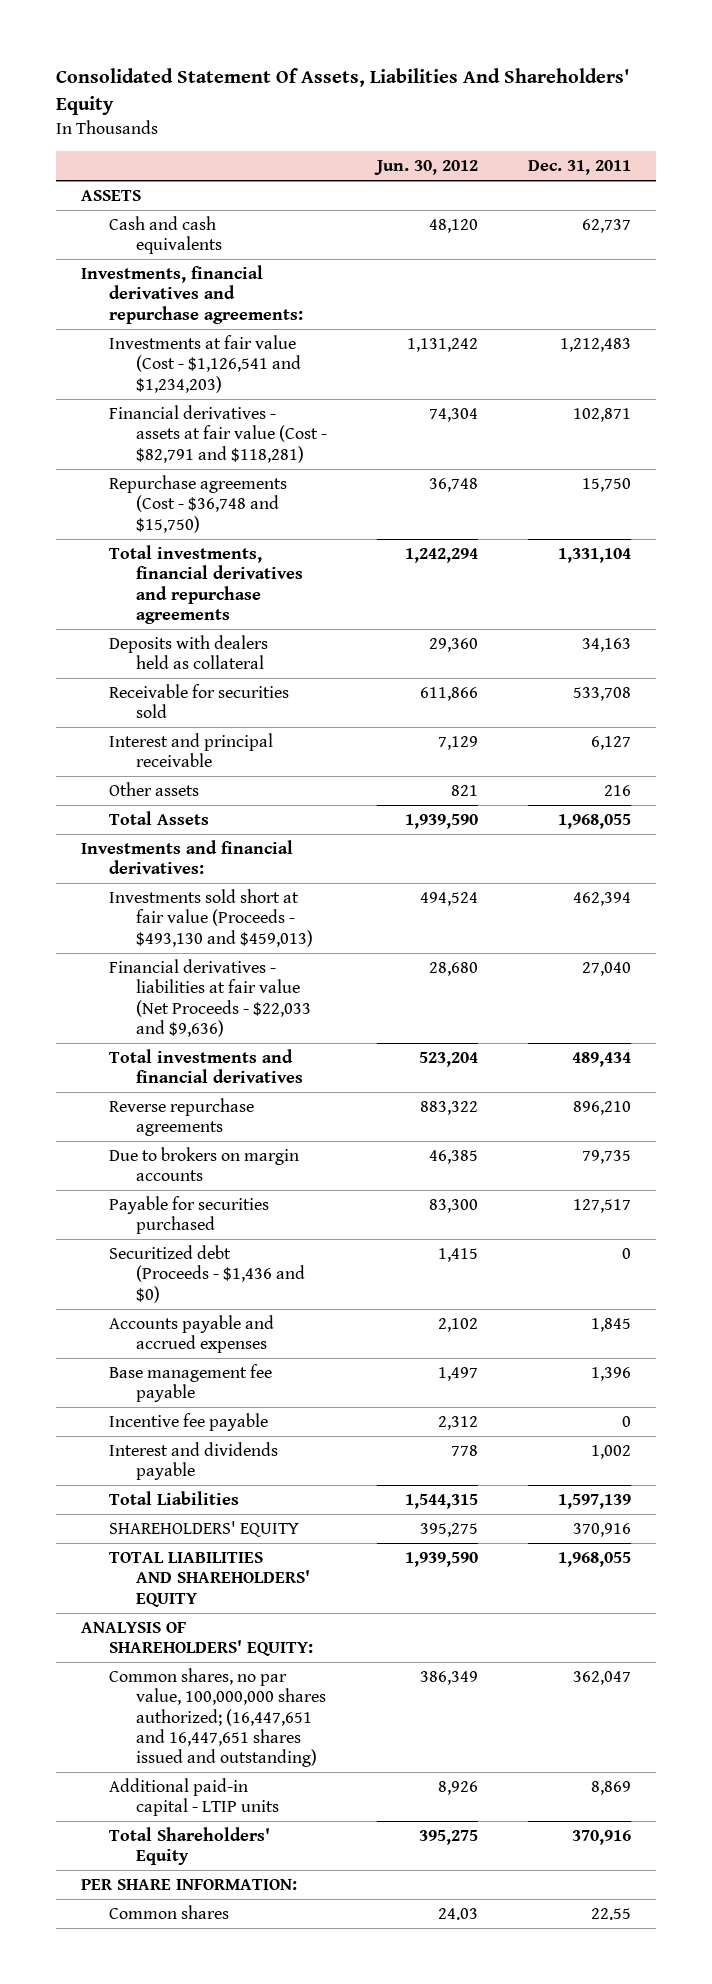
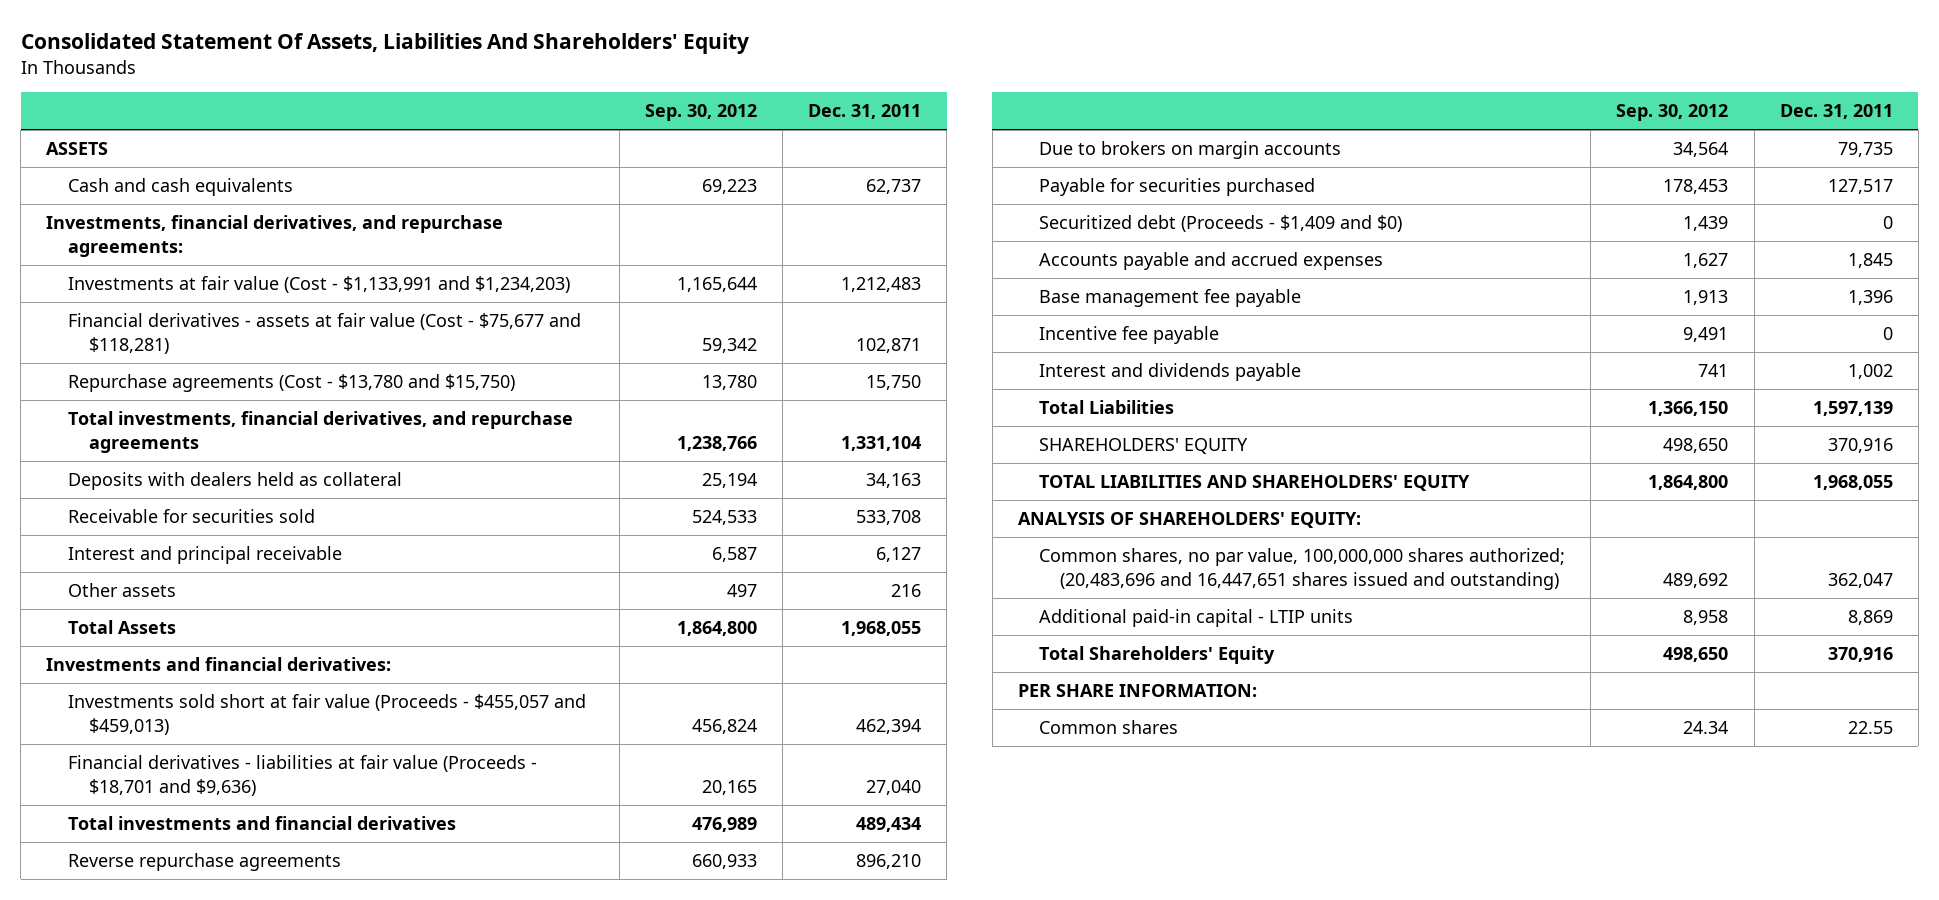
[374,159,479,175] Jun. 30, 2012 -> none
none -> [644,103,757,121] Sep. 30, 2012
[80,264,303,324] Investments, financial derivatives and repurchase agreements: -> [46,215,504,257] Investments, financial derivatives, and repurchase agreements:
[108,334,302,393] Investments at fair value (Cost - $1,126,541 and $1,234,203) -> [67,276,570,294] Investments at fair value (Cost - $1,133,991 and $1,234,203)
[108,404,328,463] Financial derivatives - assets at fair value (Cost - $82,791 and $118,281) -> [67,313,581,354] Financial derivatives - assets at fair value (Cost - $75,677 and $118,281)
[108,474,287,533] Repurchase agreements (Cost - $36,748 and $15,750) -> [67,374,515,393] Repurchase agreements (Cost - $13,780 and $15,750)
[108,544,304,624] Total investments, financial derivatives and repurchase agreements -> [67,411,573,453] Total investments, financial derivatives, and repurchase agreements
[108,888,314,947] Investments sold short at fair value (Proceeds - $493,130 and $459,013) -> [67,694,586,735] Investments sold short at fair value (Proceeds - $455,057 and $459,013)
[108,958,312,1037] Financial derivatives - liabilities at fair value (Net Proceeds - $22,033 and $9,636) -> [67,755,537,796] Financial derivatives - liabilities at fair value (Proceeds - $18,701 and $9,636)
[108,1244,306,1303] Securitized debt (Proceeds - $1,436 and $0) -> [1039,215,1403,233] Securitized debt (Proceeds - $1,409 and $0)
[108,1667,327,1768] Common shares, no par value, 100,000,000 shares authorized; (16,447,651 and 16,447,651 shares issued and outstanding) -> [1039,548,1566,590] Common shares, no par value, 100,000,000 shares authorized; (20,483,696 and 16,447,651 shares issued and outstanding)

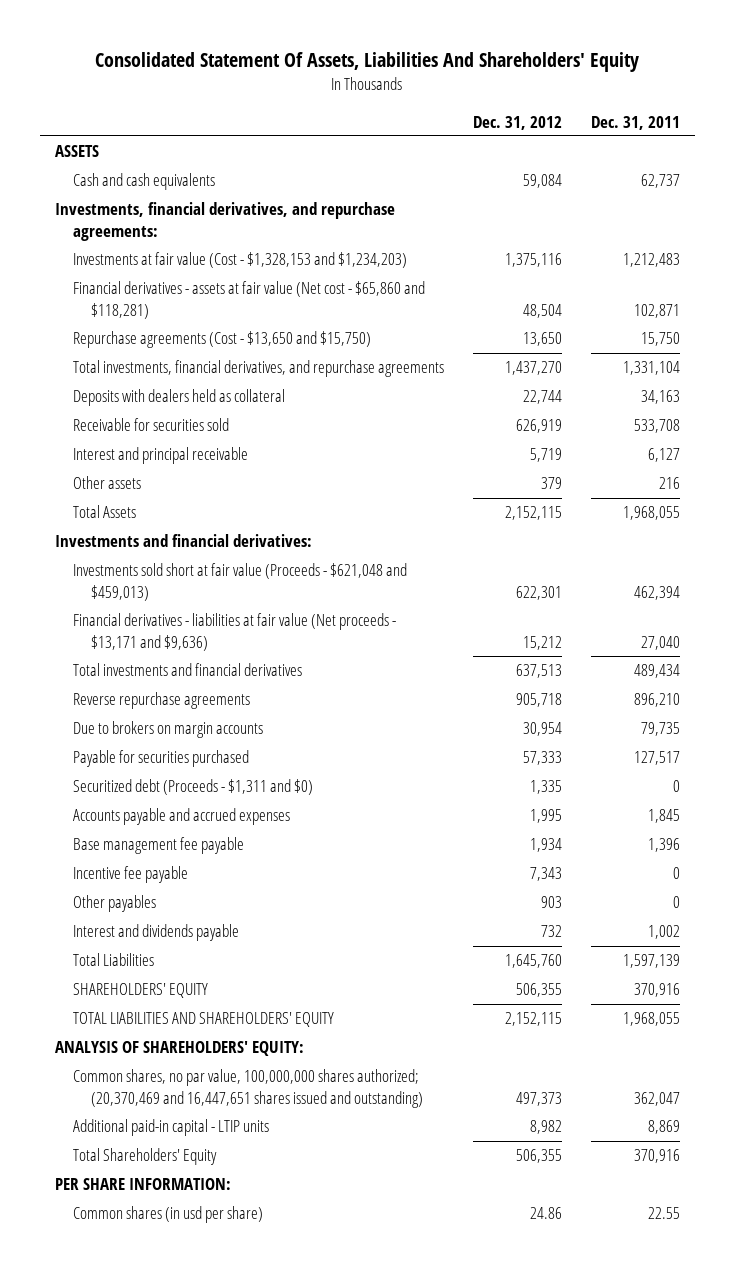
[644,103,757,121] Sep. 30, 2012 -> none
none -> [472,115,562,130] Dec. 31, 2012
[67,276,570,294] Investments at fair value (Cost - $1,133,991 and $1,234,203) -> [72,252,407,269] Investments at fair value (Cost - $1,328,153 and $1,234,203)
[67,313,581,354] Financial derivatives - assets at fair value (Cost - $75,677 and $118,281) -> [72,281,425,320] Financial derivatives - assets at fair value (Net cost - $65,860 and $118,281)
[67,374,515,393] Repurchase agreements (Cost - $13,780 and $15,750) -> [72,331,371,349] Repurchase agreements (Cost - $13,650 and $15,750)
[67,694,586,735] Investments sold short at fair value (Proceeds - $455,057 and $459,013) -> [72,563,407,602] Investments sold short at fair value (Proceeds - $621,048 and $459,013)
[67,755,537,796] Financial derivatives - liabilities at fair value (Proceeds - $18,701 and $9,636) -> [72,613,396,652] Financial derivatives - liabilities at fair value (Net proceeds - $13,171 and $9,636)
[1039,215,1403,233] Securitized debt (Proceeds - $1,409 and $0) -> [72,779,313,796] Securitized debt (Proceeds - $1,311 and $0)
none -> [72,895,156,913] Other payables
[1039,548,1566,590] Common shares, no par value, 100,000,000 shares authorized; (20,483,696 and 16,447,651 shares issued and outstanding) -> [72,1069,423,1109] Common shares, no par value, 100,000,000 shares authorized; (20,370,469 and 16,447,651 shares issued and outstanding)
[1039,720,1179,735] Common shares -> [72,1206,263,1224] Common shares (in usd per share)

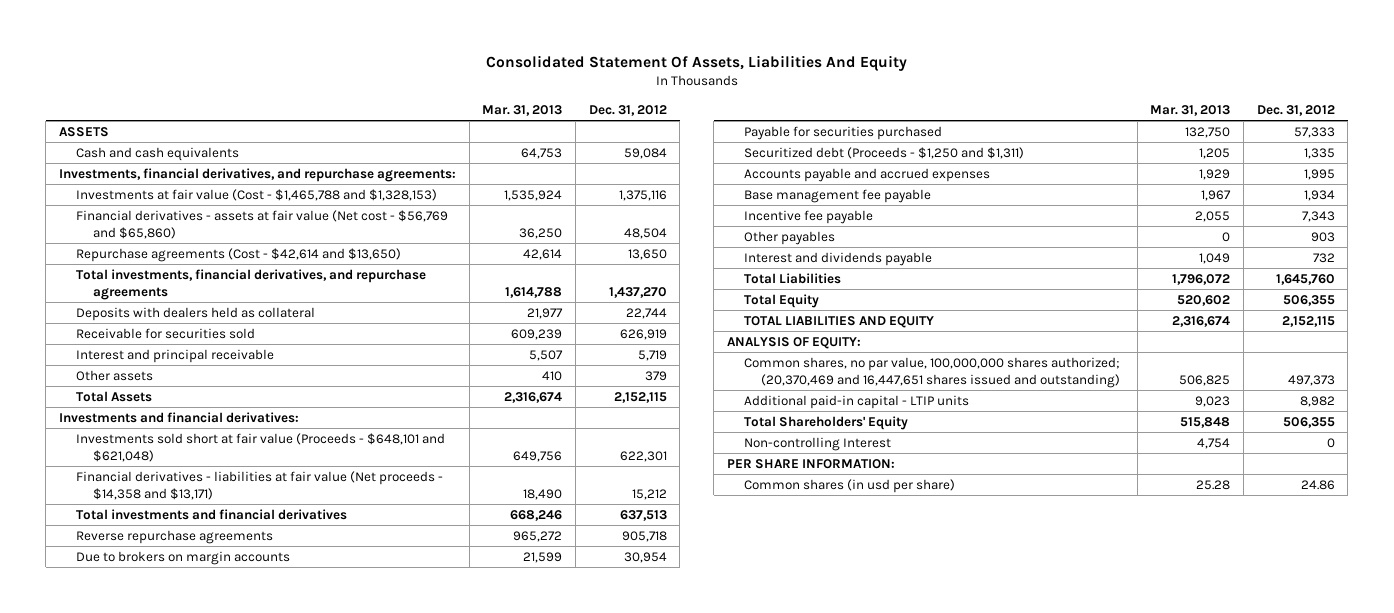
[95,51,640,72] Consolidated Statement Of Assets, Liabilities And Shareholders' Equity -> [485,54,907,71] Consolidated Statement Of Assets, Liabilities And Equity
[591,115,681,130] Dec. 31, 2011 -> none
none -> [482,104,563,116] Mar. 31, 2013
[72,252,407,269] Investments at fair value (Cost - $1,328,153 and $1,234,203) -> [76,189,438,202] Investments at fair value (Cost - $1,465,788 and $1,328,153)
[72,281,425,320] Financial derivatives - assets at fair value (Net cost - $65,860 and $118,281) -> [76,210,449,239] Financial derivatives - assets at fair value (Net cost - $56,769 and $65,860)
[72,331,371,349] Repurchase agreements (Cost - $13,650 and $15,750) -> [76,248,402,263] Repurchase agreements (Cost - $42,614 and $13,650)
[72,563,407,602] Investments sold short at fair value (Proceeds - $621,048 and $459,013) -> [76,433,446,462] Investments sold short at fair value (Proceeds - $648,101 and $621,048)
[72,613,396,652] Financial derivatives - liabilities at fair value (Net proceeds - $13,171 and $9,636) -> [76,471,444,500] Financial derivatives - liabilities at fair value (Net proceeds - $14,358 and $13,171)
[72,779,313,796] Securitized debt (Proceeds - $1,311 and $0) -> [744,147,1025,160] Securitized debt (Proceeds - $1,250 and $1,311)
[72,983,208,999] SHAREHOLDERS' EQUITY -> [744,294,820,309] Total Equity
[72,1012,334,1028] TOTAL LIABILITIES AND SHAREHOLDERS' EQUITY -> [744,316,935,329] TOTAL LIABILITIES AND EQUITY
[54,1041,304,1057] ANALYSIS OF SHAREHOLDERS' EQUITY: -> [727,337,862,350] ANALYSIS OF EQUITY:
none -> [744,437,892,452] Non-controlling Interest

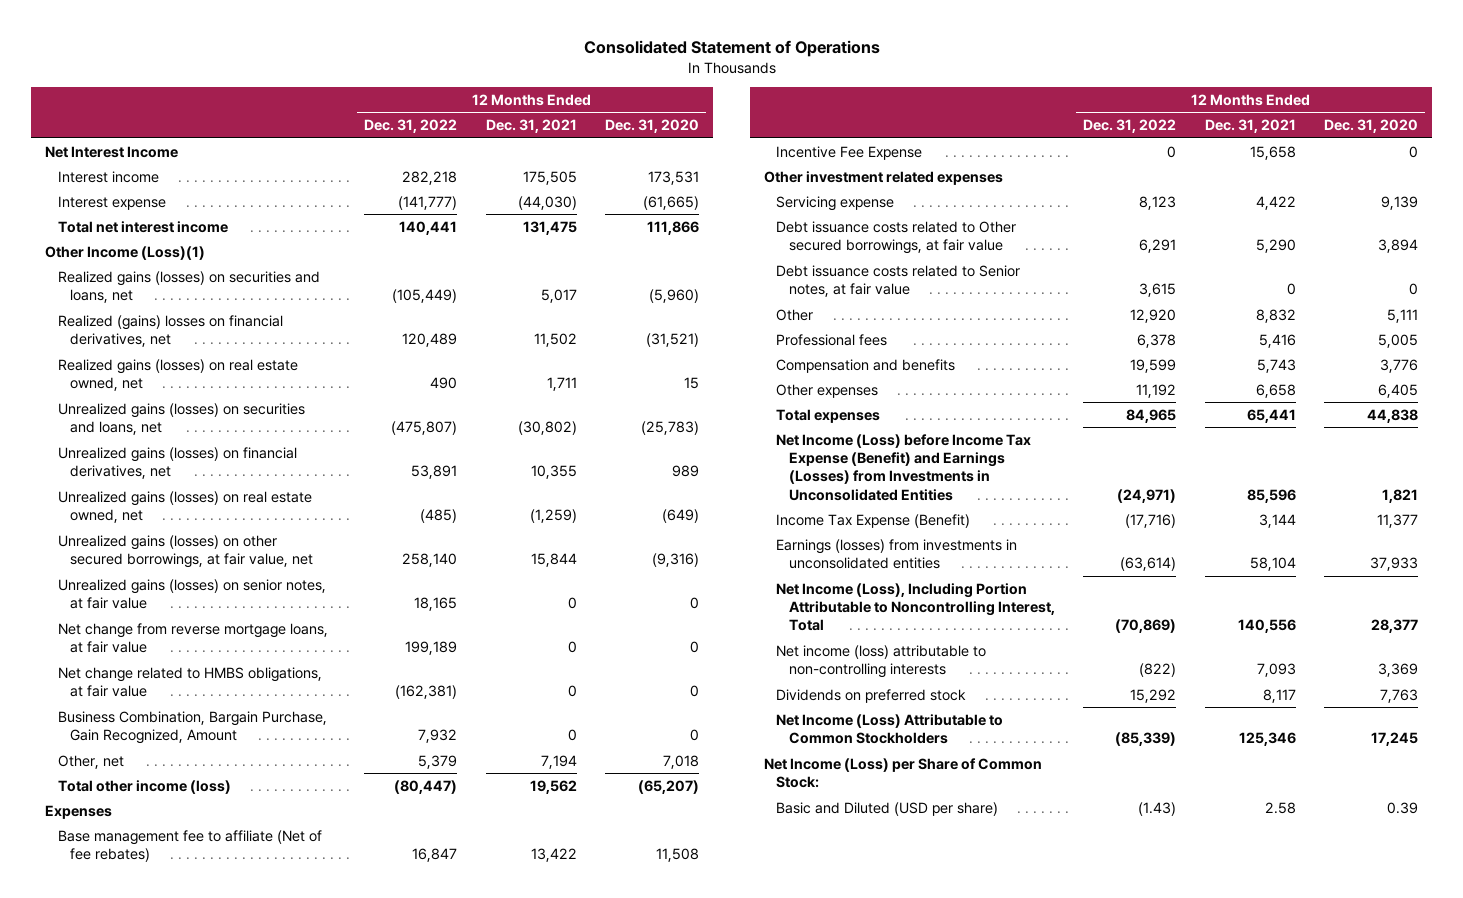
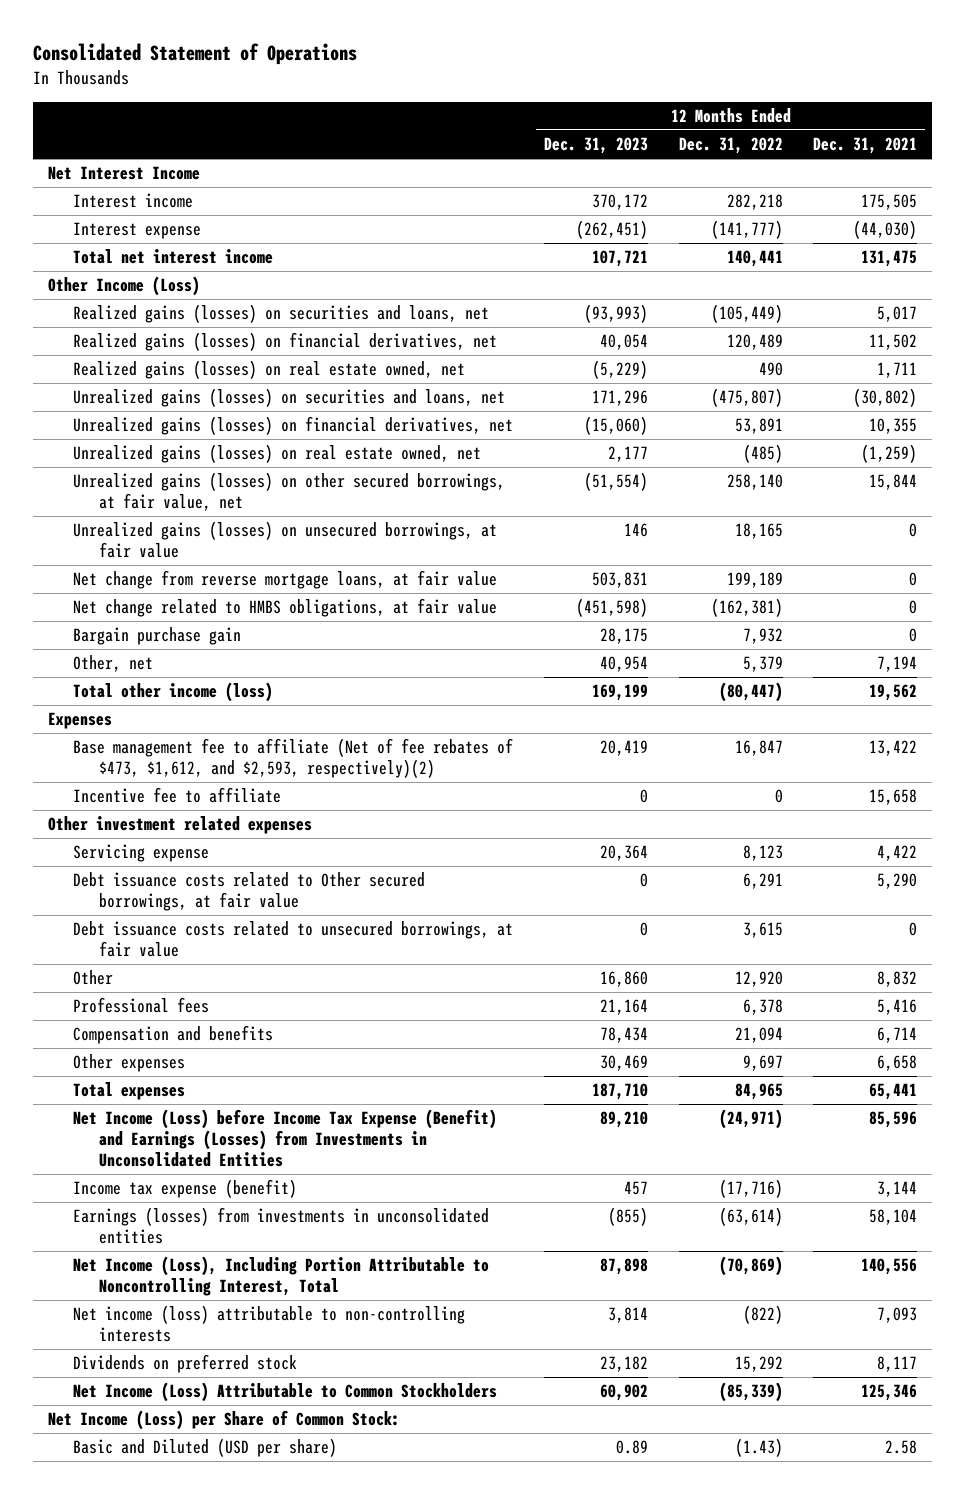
[605,119,700,134] Dec. 31, 2020 -> none
none -> [543,137,648,155] Dec. 31, 2023
[45,245,206,260] Other Income (Loss)(1) -> [47,276,200,297] Other Income (Loss)
[57,314,283,348] Realized (gains) losses on financial derivatives, net -> [73,332,498,352] Realized gains (losses) on financial derivatives, net
[57,578,326,610] Unrealized gains (losses) on senior notes, at fair value -> [73,521,498,559] Unrealized gains (losses) on unsecured borrowings, at fair value
[57,710,327,745] Business Combination, Bargain Purchase, Gain Recognized, Amount -> [73,627,242,646] Bargain purchase gain
[57,829,322,863] Base management fee to affiliate (Net of fee rebates) -> [73,738,514,779] Base management fee to affiliate (Net of fee rebates of $473, $1,612, and $2,593, respectively)(2)
[776,145,923,160] Incentive Fee Expense -> [73,787,282,804] Incentive fee to affiliate
[776,264,1021,298] Debt issuance costs related to Senior notes, at fair value -> [73,921,514,958] Debt issuance costs related to unsecured borrowings, at fair value
[1130,358,1177,373] 19,599 -> [734,1027,783,1044] 21,094
[1256,358,1296,373] 5,743 -> [877,1027,918,1044] 6,714
[1136,383,1177,398] 11,192 -> [742,1055,783,1072] 9,697
[776,513,971,528] Income Tax Expense (Benefit) -> [73,1179,298,1199] Income tax expense (benefit)

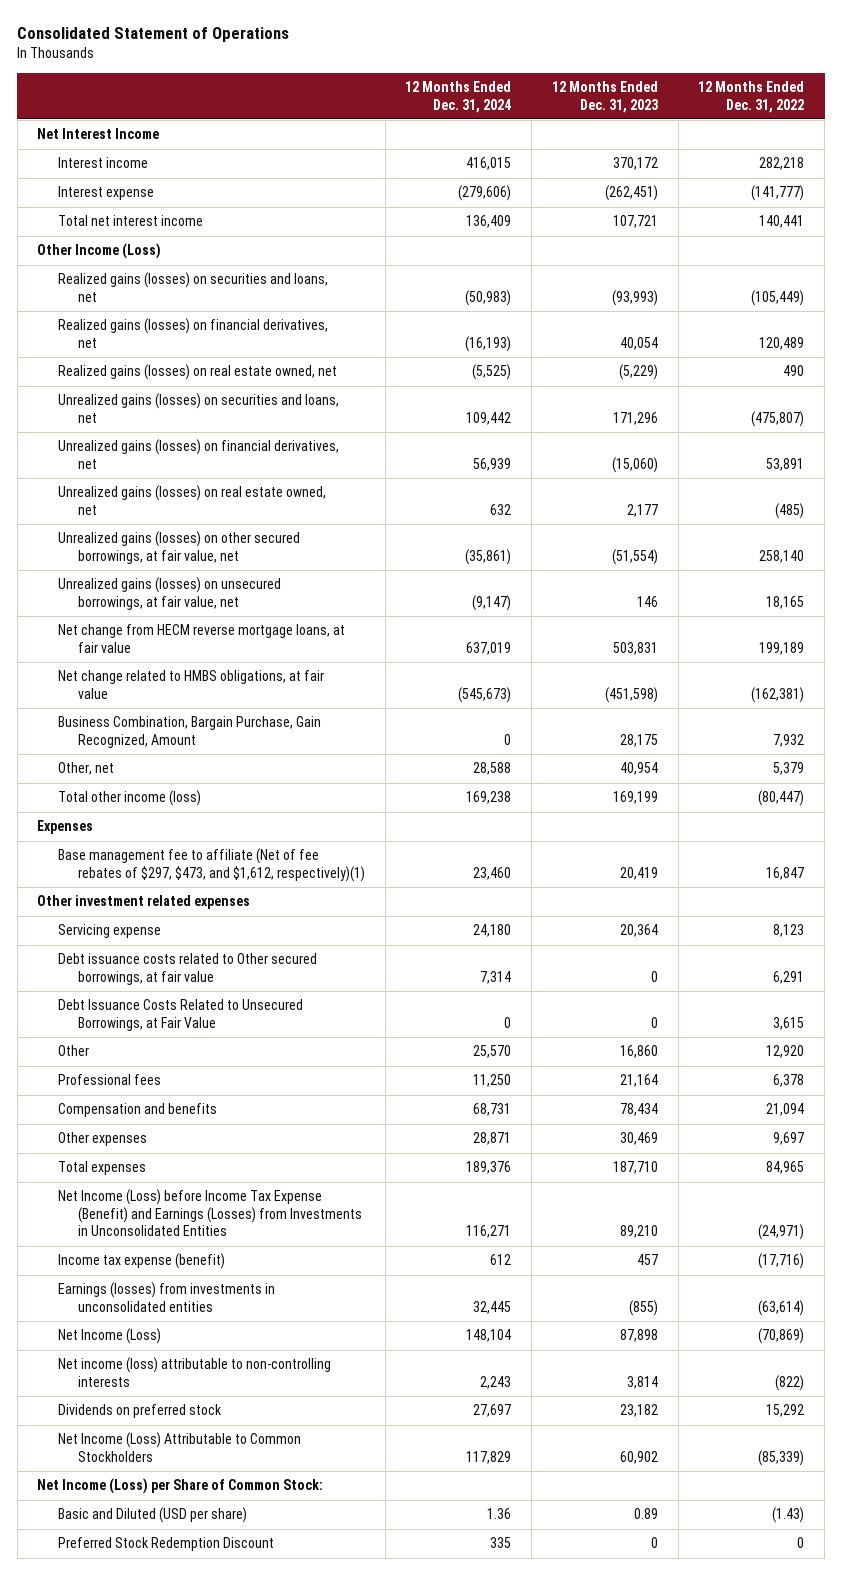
[813,137,918,155] Dec. 31, 2021 -> none
none -> [405,81,512,113] 12 Months Ended Dec. 31, 2024
[73,521,498,559] Unrealized gains (losses) on unsecured borrowings, at fair value -> [57,577,281,610] Unrealized gains (losses) on unsecured borrowings, at fair value, net
[73,570,498,590] Net change from reverse mortgage loans, at fair value -> [57,624,345,653] Net change from HECM reverse mortgage loans, at fair value
[73,627,242,646] Bargain purchase gain -> [57,716,321,748] Business Combination, Bargain Purchase, Gain Recognized, Amount
[73,787,282,804] Incentive fee to affiliate -> none
[73,738,514,779] Base management fee to affiliate (Net of fee rebates of $473, $1,612, and $2,593, respectively)(2) -> [57,848,365,882] Base management fee to affiliate (Net of fee rebates of $297, $473, and $1,612, respectively)(1)
[73,921,514,958] Debt issuance costs related to unsecured borrowings, at fair value -> [57,999,303,1031] Debt Issuance Costs Related to Unsecured Borrowings, at Fair Value
[73,1256,490,1297] Net Income (Loss), Including Portion Attributable to Noncontrolling Interest, Total -> [57,1328,161,1345] Net Income (Loss)
none -> [57,1537,274,1552] Preferred Stock Redemption Discount

